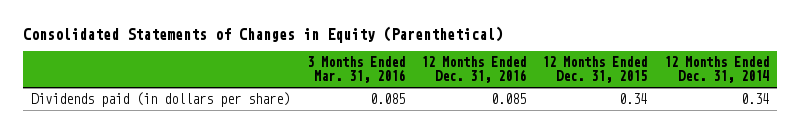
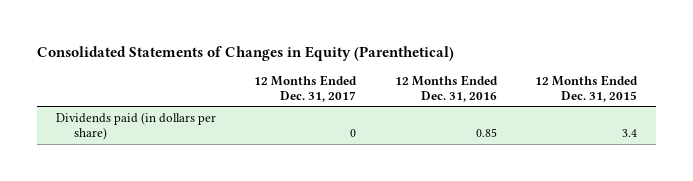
[306,56,405,84] 3 Months Ended Mar. 31, 2016 -> none
[663,56,769,84] 12 Months Ended Dec. 31, 2014 -> none
none -> [254,74,358,102] 12 Months Ended Dec. 31, 2017
[490,93,526,105] 0.085 -> [475,128,497,138] 0.85
[619,93,648,105] 0.34 -> [621,129,637,138] 3.4

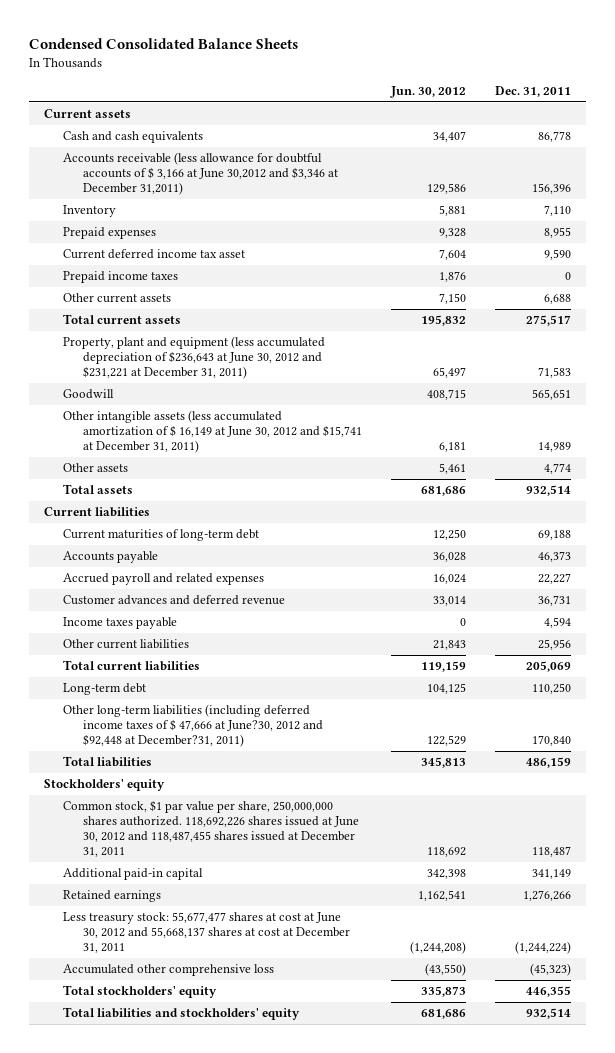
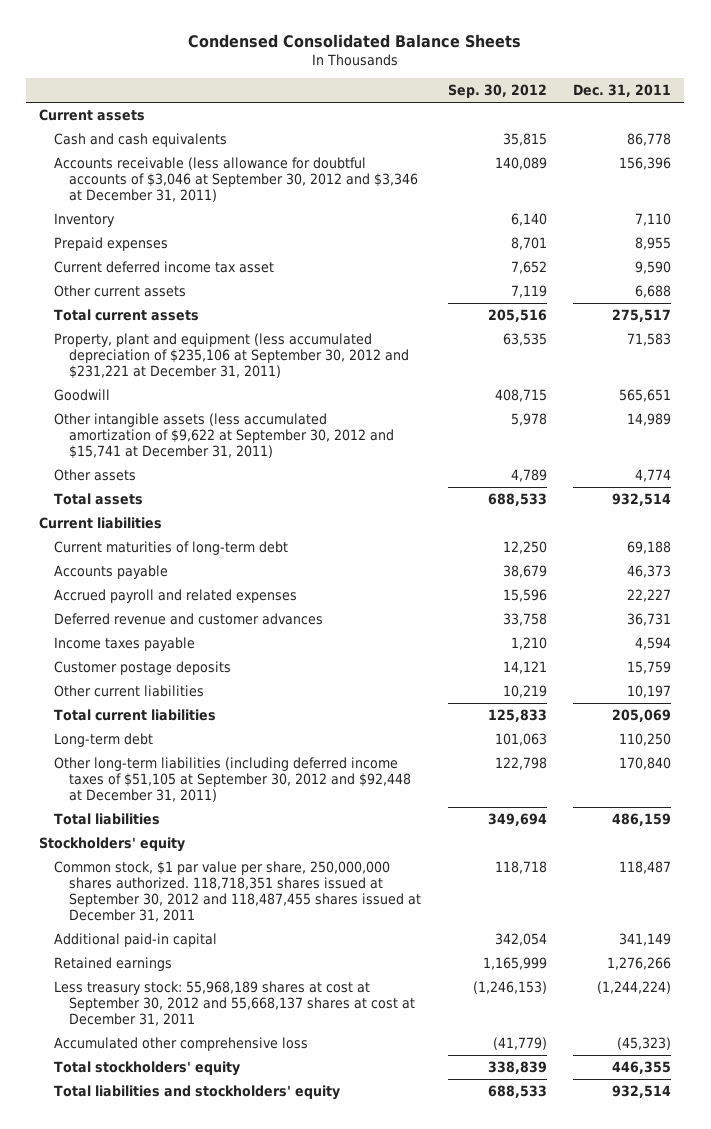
[390,85,467,98] Jun. 30, 2012 -> none
none -> [447,84,547,99] Sep. 30, 2012
[63,152,338,196] Accounts receivable (less allowance for doubtful accounts of $ 3,166 at June 30,2012 and $3,346 at December 31,2011) -> [54,156,419,202] Accounts receivable (less allowance for doubtful accounts of $3,046 at September 30, 2012 and $3,346 at December 31, 2011)
[63,271,179,284] Prepaid income taxes -> none
[63,336,326,380] Property, plant and equipment (less accumulated depreciation of $236,643 at June 30, 2012 and $231,221 at December 31, 2011) -> [54,332,410,379] Property, plant and equipment (less accumulated depreciation of $235,106 at September 30, 2012 and $231,221 at December 31, 2011)
[63,410,362,454] Other intangible assets (less accumulated amortization of $ 16,149 at June 30, 2012 and $15,741 at December 31, 2011) -> [54,412,395,459] Other intangible assets (less accumulated amortization of $9,622 at September 30, 2012 and $15,741 at December 31, 2011)
[63,595,286,606] Customer advances and deferred revenue -> [54,612,324,625] Deferred revenue and customer advances
none -> [54,660,232,675] Customer postage deposits
[538,639,572,651] 25,956 -> [627,684,672,698] 10,197
[63,704,323,748] Other long-term liabilities (including deferred income taxes of $ 47,666 at June?30, 2012 and $92,448 at December?31, 2011) -> [54,756,412,802] Other long-term liabilities (including deferred income taxes of $51,105 at September 30, 2012 and $92,448 at December 31, 2011)
[63,800,359,858] Common stock, $1 par value per share, 250,000,000 shares authorized. 118,692,226 shares issued at June 30, 2012 and 118,487,455 shares issued at December 31, 2011 -> [54,860,422,922] Common stock, $1 par value per share, 250,000,000 shares authorized. 118,718,351 shares issued at September 30, 2012 and 118,487,455 shares issued at December 31, 2011
[63,912,350,954] Less treasury stock: 55,677,477 shares at cost at June 30, 2012 and 55,668,137 shares at cost at December 31, 2011 -> [54,980,416,1026] Less treasury stock: 55,968,189 shares at cost at September 30, 2012 and 55,668,137 shares at cost at December 31, 2011

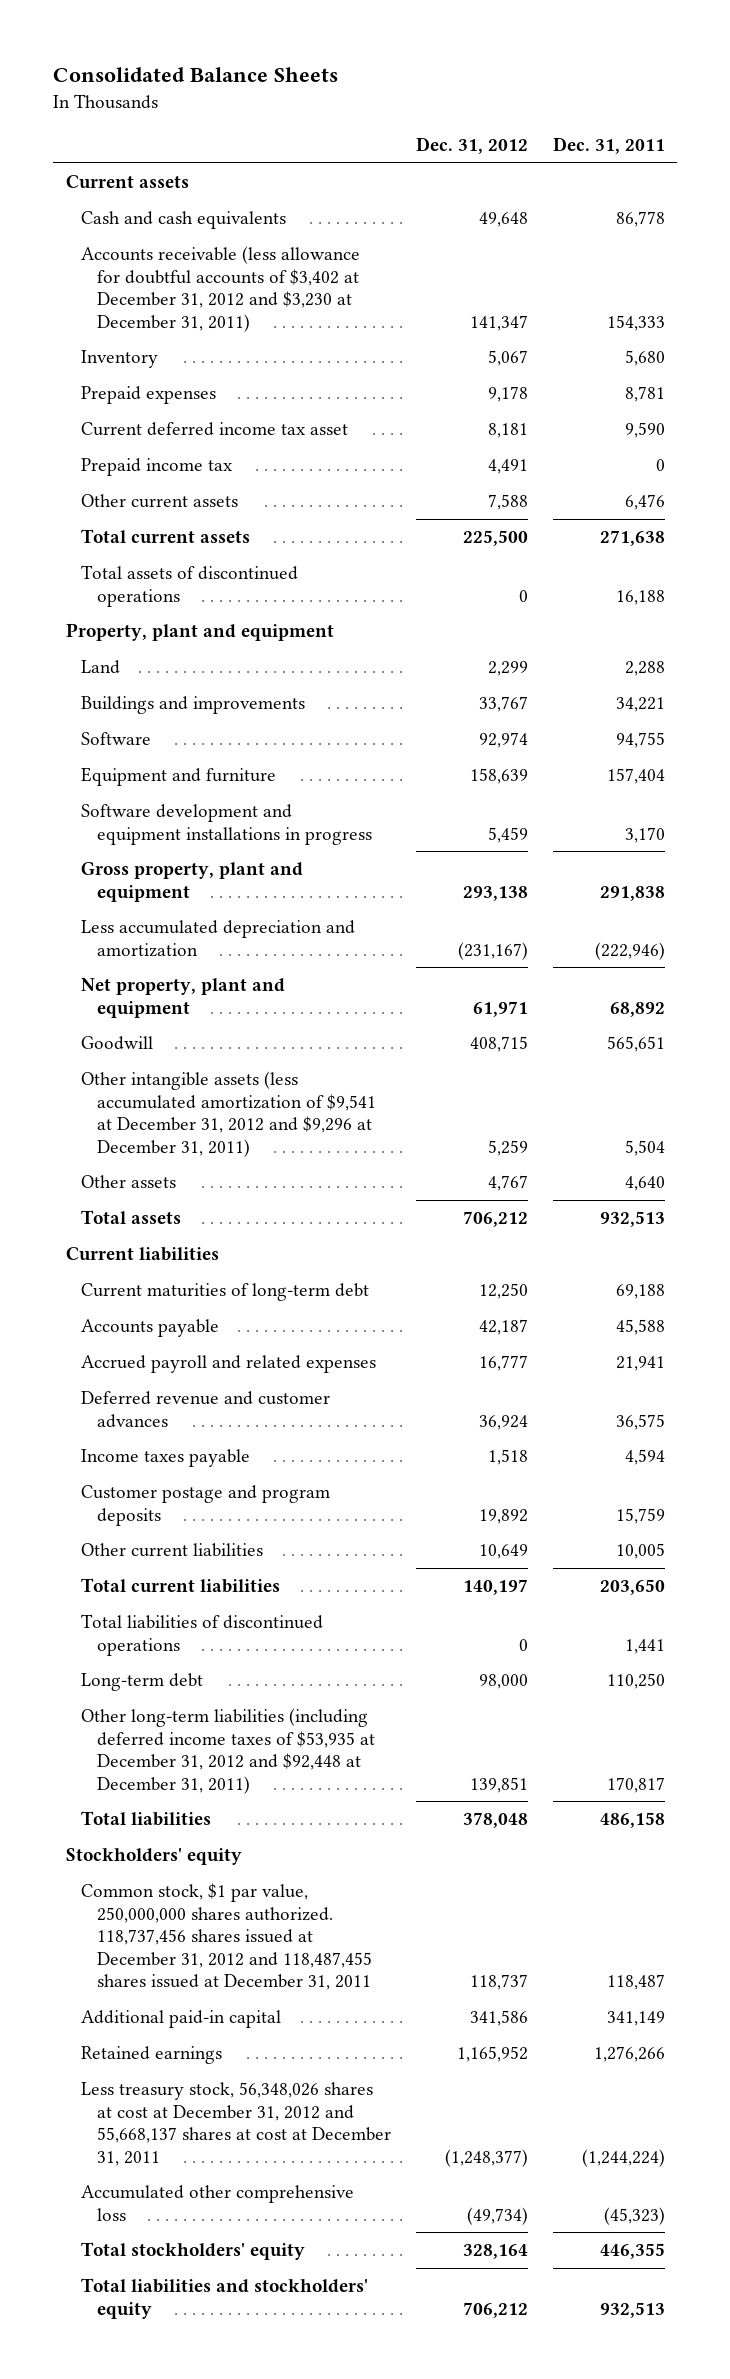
[188,33,522,48] Condensed Consolidated Balance Sheets -> [53,67,339,83] Consolidated Balance Sheets
[447,84,547,99] Sep. 30, 2012 -> none
none -> [415,137,528,155] Dec. 31, 2012
[54,156,419,202] Accounts receivable (less allowance for doubtful accounts of $3,046 at September 30, 2012 and $3,346 at December 31, 2011) -> [81,246,361,332] Accounts receivable (less allowance for doubtful accounts of $3,402 at December 31, 2012 and $3,230 at December 31, 2011)
[619,156,672,170] 156,396 -> [606,314,665,331] 154,333
[635,212,672,226] 7,110 -> [624,350,665,367] 5,680
[635,236,672,250] 8,955 -> [624,386,665,403] 8,781
none -> [81,458,234,477] Prepaid income tax
[635,284,672,298] 6,688 -> [624,494,665,511] 6,476
[612,308,672,322] 275,517 -> [599,530,665,547] 271,638
none -> [81,565,299,607] Total assets of discontinued operations
none -> [65,623,334,642] Property, plant and equipment
none -> [81,660,121,675] Land
none -> [81,696,306,715] Buildings and improvements
none -> [81,732,152,746] Software
none -> [81,767,277,787] Equipment and furniture
none -> [81,804,372,845] Software development and equipment installations in progress
none -> [81,862,304,902] Gross property, plant and equipment
none -> [81,920,356,957] Less accumulated depreciation and amortization
[54,332,410,379] Property, plant and equipment (less accumulated depreciation of $235,106 at September 30, 2012 and $231,221 at December 31, 2011) -> [81,978,286,1018] Net property, plant and equipment
[627,332,672,346] 71,583 -> [609,1001,665,1017] 68,892
[54,412,395,459] Other intangible assets (less accumulated amortization of $9,622 at September 30, 2012 and $15,741 at December 31, 2011) -> [81,1071,376,1157] Other intangible assets (less accumulated amortization of $9,541 at December 31, 2012 and $9,296 at December 31, 2011)
[627,412,672,426] 14,989 -> [624,1139,665,1156] 5,504
[635,468,672,482] 4,774 -> [624,1176,665,1192] 4,640
[612,492,672,506] 932,514 -> [599,1211,665,1228] 932,513
[627,564,672,578] 46,373 -> [615,1319,665,1336] 45,588
[627,588,672,602] 22,227 -> [615,1356,665,1372] 21,941
[627,612,672,626] 36,731 -> [615,1413,665,1430] 36,575
[54,660,232,675] Customer postage deposits -> [81,1485,331,1526] Customer postage and program deposits
[627,684,672,698] 10,197 -> [615,1543,665,1560] 10,005
[612,708,672,722] 205,069 -> [599,1579,665,1596] 203,650
none -> [81,1614,324,1656] Total liabilities of discontinued operations
[54,756,412,802] Other long-term liabilities (including deferred income taxes of $51,105 at September 30, 2012 and $92,448 at December 31, 2011) -> [81,1708,375,1794] Other long-term liabilities (including deferred income taxes of $53,935 at December 31, 2012 and $92,448 at December 31, 2011)
[619,756,672,770] 170,840 -> [606,1776,665,1793] 170,817
[612,812,672,826] 486,159 -> [599,1812,665,1829] 486,158
[54,860,422,922] Common stock, $1 par value per share, 250,000,000 shares authorized. 118,718,351 shares issued at September 30, 2012 and 118,487,455 shares issued at December 31, 2011 -> [81,1883,372,1991] Common stock, $1 par value, 250,000,000 shares authorized. 118,737,456 shares issued at December 31, 2012 and 118,487,455 shares issued at December 31, 2011
[54,980,416,1026] Less treasury stock: 55,968,189 shares at cost at September 30, 2012 and 55,668,137 shares at cost at December 31, 2011 -> [81,2082,391,2166] Less treasury stock, 56,348,026 shares at cost at December 31, 2012 and 55,668,137 shares at cost at December 31, 2011
[612,1084,672,1098] 932,514 -> [599,2301,665,2318] 932,513

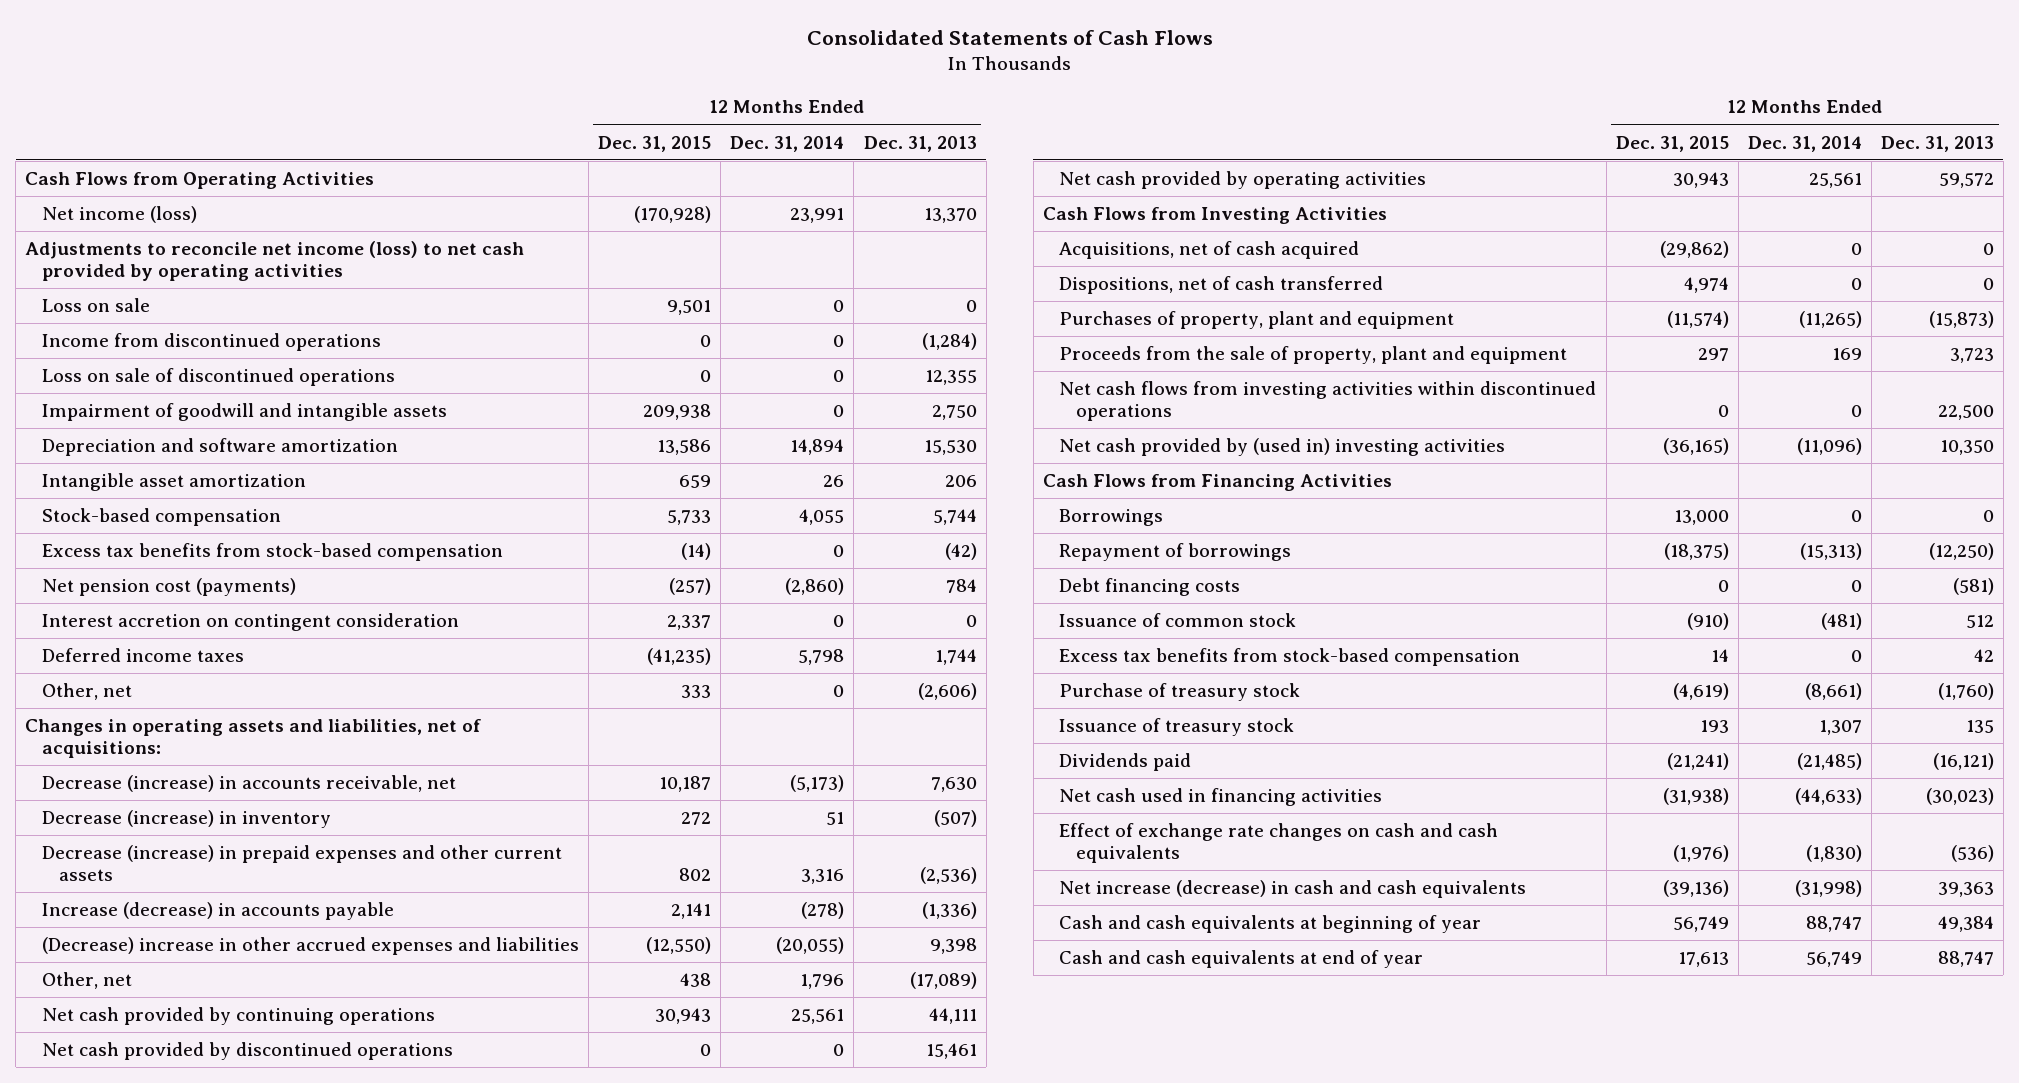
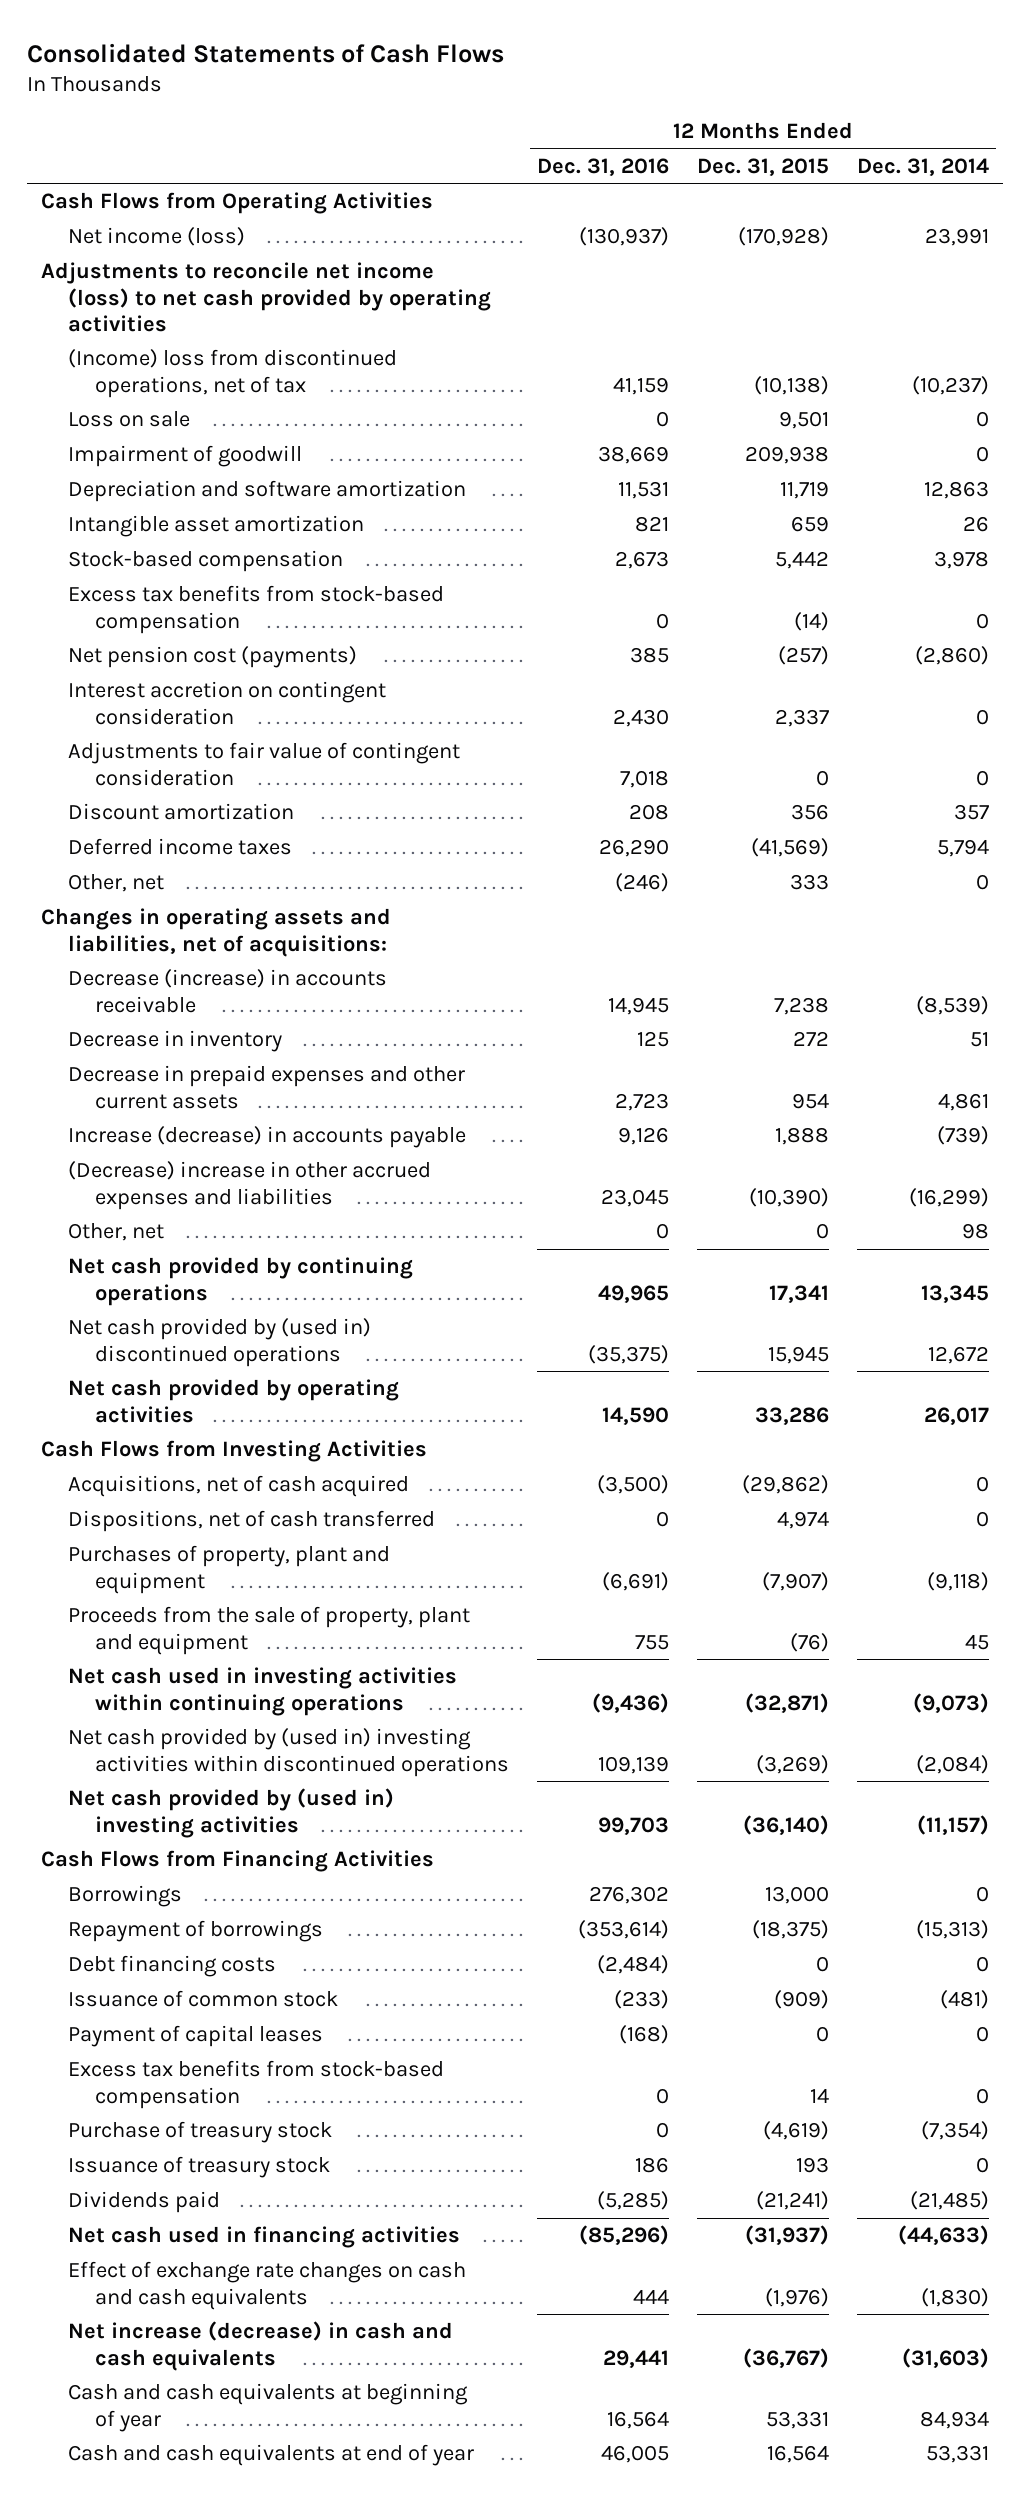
[863,135,977,152] Dec. 31, 2013 -> none
none -> [536,157,669,176] Dec. 31, 2016
none -> [68,349,398,398] (Income) loss from discontinued operations, net of tax
[42,333,382,352] Income from discontinued operations -> none
[42,368,396,387] Loss on sale of discontinued operations -> none
[42,403,448,422] Impairment of goodwill and intangible assets -> [68,445,303,468] Impairment of goodwill
[657,439,712,456] 13,586 -> [779,481,829,500] 11,719
[790,439,845,456] 14,894 -> [923,481,989,500] 12,863
[667,510,712,526] 5,733 -> [774,551,829,570] 5,442
[799,509,845,526] 4,055 -> [933,551,989,570] 3,978
none -> [68,742,461,786] Adjustments to fair value of contingent consideration
none -> [68,803,295,821] Discount amortization
[647,648,712,666] (41,235) -> [750,838,829,858] (41,569)
[798,649,845,666] 5,798 -> [936,839,989,858] 5,794
[42,775,457,793] Decrease (increase) in accounts receivable, net -> [68,969,388,1013] Decrease (increase) in accounts receivable
[659,776,712,793] 10,187 -> [773,996,829,1015] 7,238
[790,775,845,793] (5,173) -> [915,995,989,1015] (8,539)
[42,810,332,829] Decrease (increase) in inventory -> [68,1030,283,1053] Decrease in inventory
[42,845,563,881] Decrease (increase) in prepaid expenses and other current assets -> [68,1065,466,1109] Decrease in prepaid expenses and other current assets
[679,867,712,881] 802 -> [791,1092,829,1109] 954
[801,868,845,884] 3,316 -> [937,1092,989,1111] 4,861
[671,903,712,920] 2,141 -> [774,1127,829,1146] 1,888
[801,902,845,920] (278) -> [936,1126,989,1146] (739)
[646,937,712,955] (12,550) -> [748,1187,829,1207] (10,390)
[776,937,845,955] (20,055) -> [908,1187,989,1207] (16,299)
[680,973,712,988] 438 -> [815,1223,829,1240] 0
[800,974,845,990] 1,796 -> [961,1223,989,1240] 98
[655,1008,712,1025] 30,943 -> [768,1284,829,1303] 17,341
[791,1009,845,1025] 25,561 -> [920,1284,989,1303] 13,345
[42,1042,454,1061] Net cash provided by discontinued operations -> [68,1318,372,1367] Net cash provided by (used in) discontinued operations
[700,1044,712,1057] 0 -> [767,1345,829,1364] 15,945
[833,1044,845,1057] 0 -> [927,1345,989,1364] 12,672
[1672,172,1729,189] 30,943 -> [754,1406,829,1425] 33,286
[1808,173,1862,189] 25,561 -> [923,1406,989,1425] 26,017
[1666,311,1729,329] (11,574) -> [761,1571,829,1591] (7,907)
[1798,311,1862,329] (11,265) -> [926,1571,989,1591] (9,118)
[1697,348,1729,362] 297 -> [789,1632,829,1652] (76)
[1831,348,1862,361] 169 -> [964,1633,989,1650] 45
none -> [68,1667,458,1716] Net cash used in investing activities within continuing operations
[1059,381,1597,421] Net cash flows from investing activities within discontinued operations -> [68,1728,509,1777] Net cash provided by (used in) investing activities within discontinued operations
[1717,404,1729,417] 0 -> [755,1754,829,1774] (3,269)
[1850,404,1862,417] 0 -> [915,1754,989,1774] (2,084)
[1662,438,1729,456] (36,165) -> [742,1814,829,1835] (36,140)
[1796,438,1862,456] (11,096) -> [916,1814,989,1835] (11,157)
[1686,613,1729,631] (910) -> [773,1990,829,2010] (909)
none -> [68,2025,324,2048] Payment of capital leases
[1804,683,1862,701] (8,661) -> [920,2121,989,2141] (7,354)
[1818,720,1862,736] 1,307 -> [975,2157,989,2174] 0
[1662,788,1729,806] (31,938) -> [744,2225,829,2246] (31,937)
[1662,880,1729,898] (39,136) -> [742,2347,829,2368] (36,767)
[1794,880,1862,898] (31,998) -> [901,2347,989,2368] (31,603)
[1672,916,1729,933] 56,749 -> [765,2410,829,2429] 53,331
[1805,916,1862,933] 88,747 -> [919,2410,989,2429] 84,934
[1677,952,1729,968] 17,613 -> [766,2445,829,2464] 16,564
[1805,951,1862,968] 56,749 -> [925,2445,989,2464] 53,331

